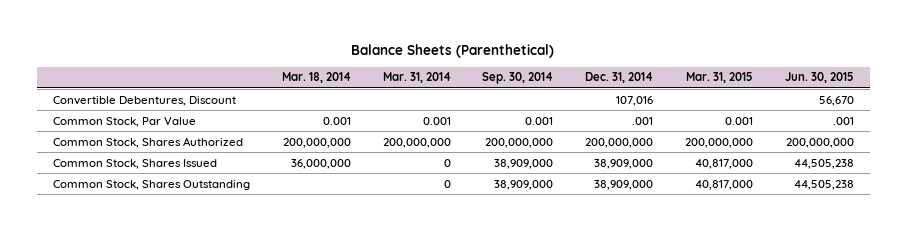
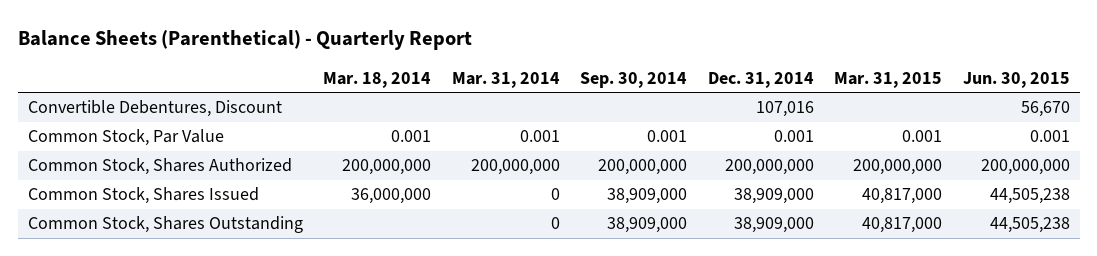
[351,44,555,59] Balance Sheets (Parenthetical) -> [17,30,472,51] Balance Sheets (Parenthetical) - Quarterly Report
[632,116,654,125] .001 -> [773,130,814,143] 0.001
[832,116,854,125] .001 -> [1029,130,1070,143] 0.001

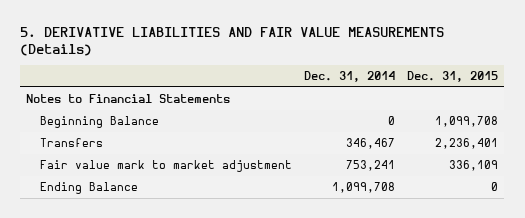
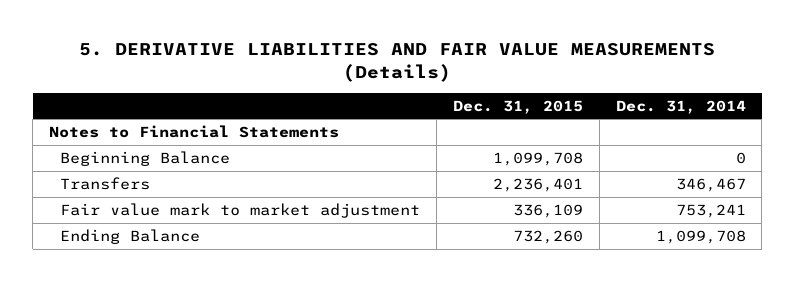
[491,182,499,192] 0 -> [512,229,583,244] 732,260

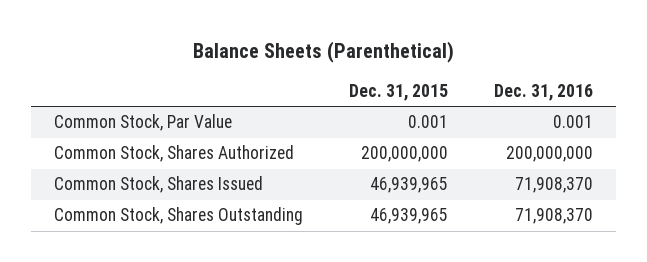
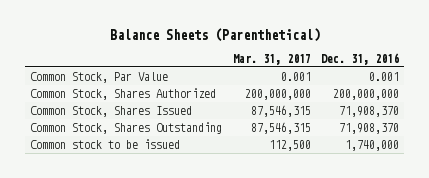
[349,83,449,101] Dec. 31, 2015 -> none
none -> [232,53,311,65] Mar. 31, 2017
none -> [30,139,181,150] Common stock to be issued

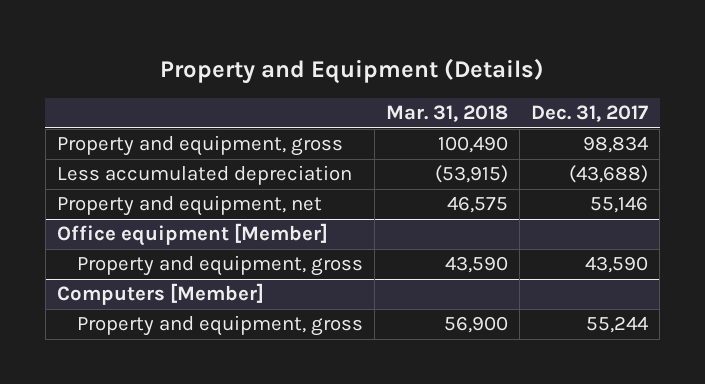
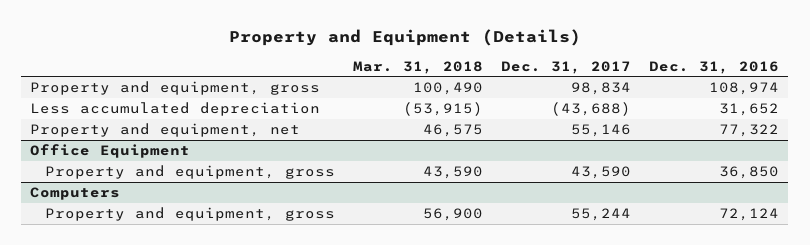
none -> [649,60,780,74] Dec. 31, 2016
[56,223,328,247] Office equipment [Member] -> [30,144,191,159] Office Equipment
[56,283,264,306] Computers [Member] -> [30,187,121,201] Computers

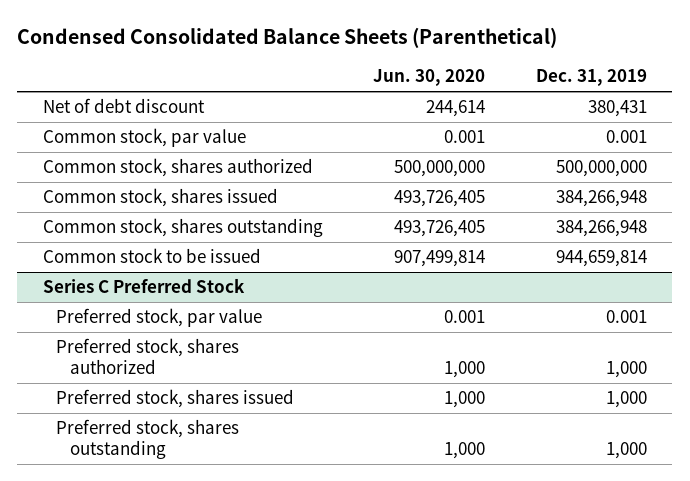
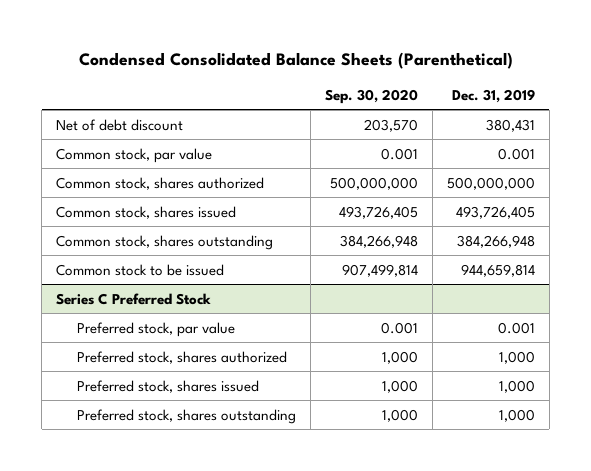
[373,69,486,87] Jun. 30, 2020 -> none
none -> [325,88,419,104] Sep. 30, 2020
[556,190,648,208] 384,266,948 -> [455,205,535,219] 493,726,405

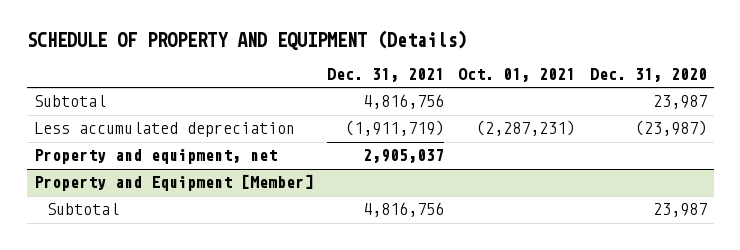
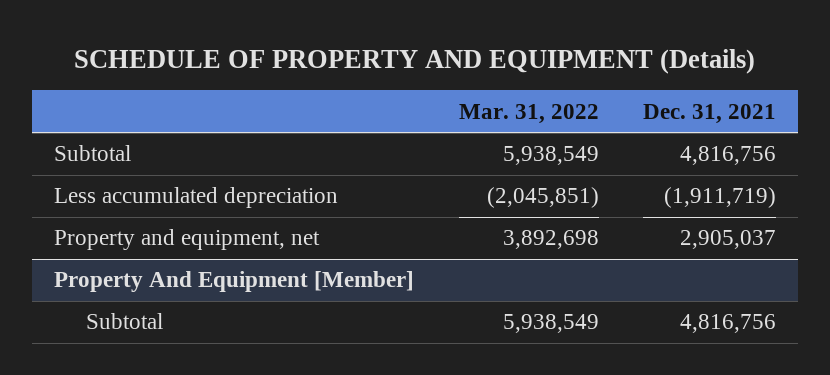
[458,68,576,83] Oct. 01, 2021 -> none
[589,68,707,83] Dec. 31, 2020 -> none
none -> [458,103,599,124] Mar. 31, 2022
[33,174,313,192] Property and Equipment [Member] -> [54,271,415,293] Property And Equipment [Member]

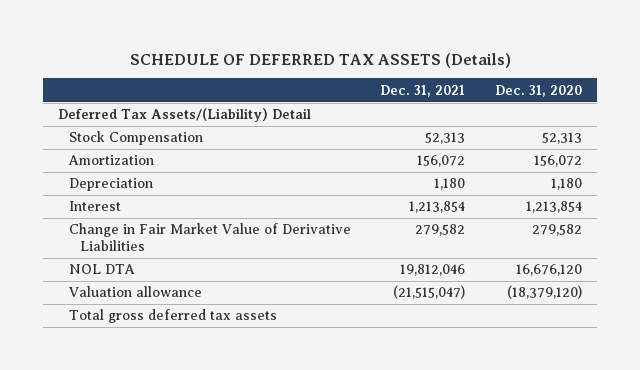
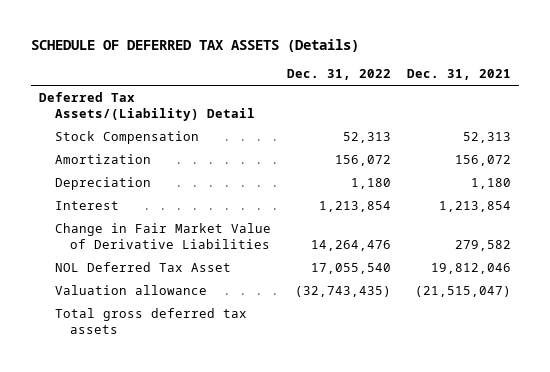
[494,84,582,97] Dec. 31, 2020 -> none
none -> [286,69,391,81] Dec. 31, 2022
[69,264,136,275] NOL DTA -> [54,262,231,273] NOL Deferred Tax Asset

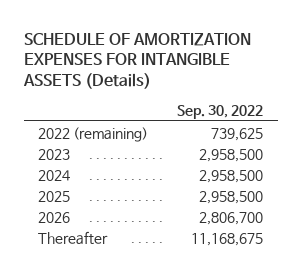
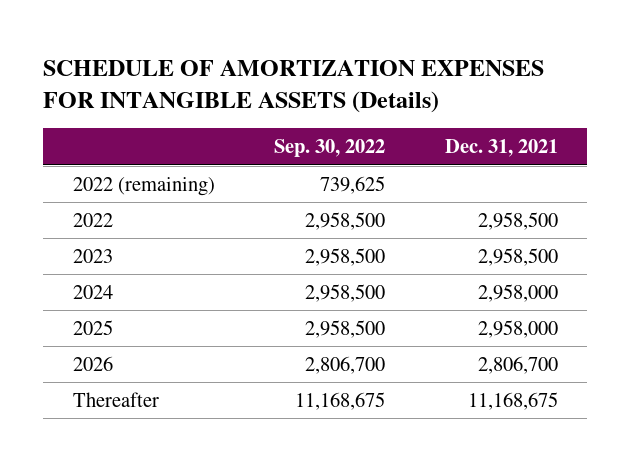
none -> [444,139,558,158] Dec. 31, 2021
none -> [73,212,114,227] 2022

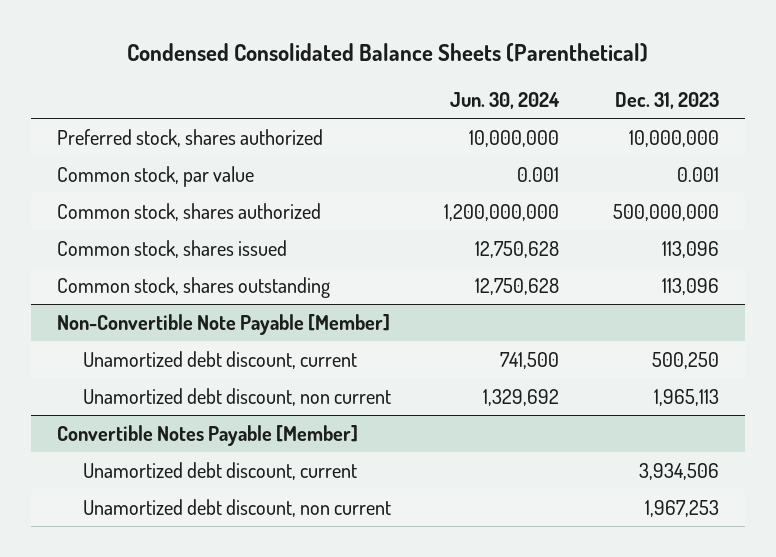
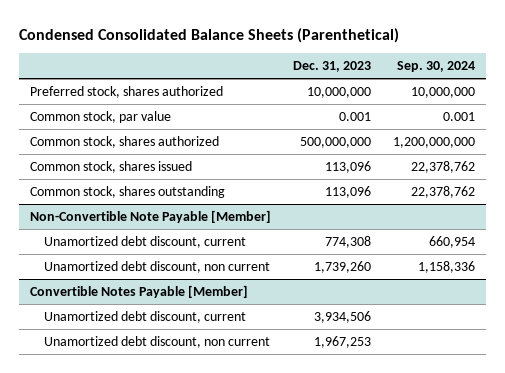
[450,91,561,109] Jun. 30, 2024 -> none
none -> [397,61,476,73] Sep. 30, 2024
[651,351,719,369] 500,250 -> [325,235,372,248] 774,308
[653,388,719,406] 1,965,113 -> [314,260,372,273] 1,739,260

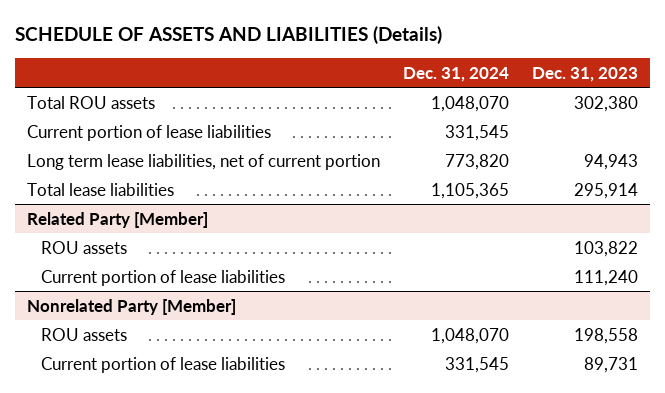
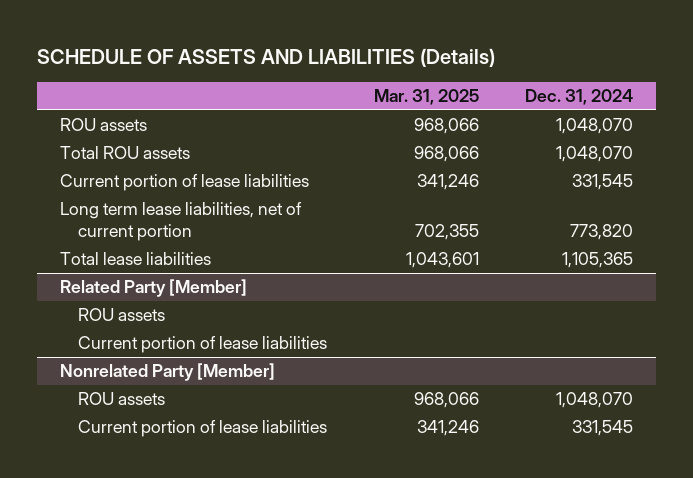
[532,66,639,82] Dec. 31, 2023 -> none
none -> [373,88,479,105] Mar. 31, 2025
none -> [60,118,148,132] ROU assets

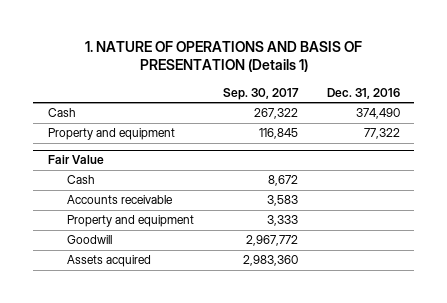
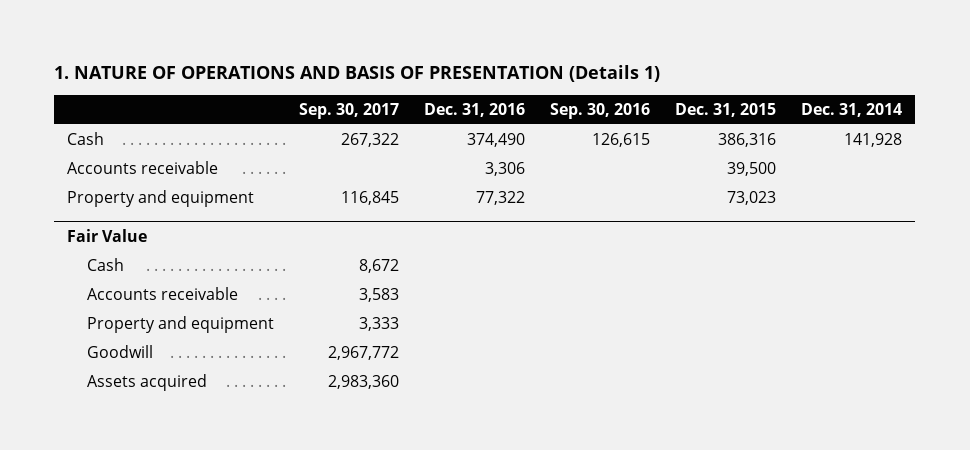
none -> [550,102,651,119] Sep. 30, 2016
none -> [675,102,777,117] Dec. 31, 2015
none -> [801,102,903,117] Dec. 31, 2014
none -> [67,161,219,175] Accounts receivable

